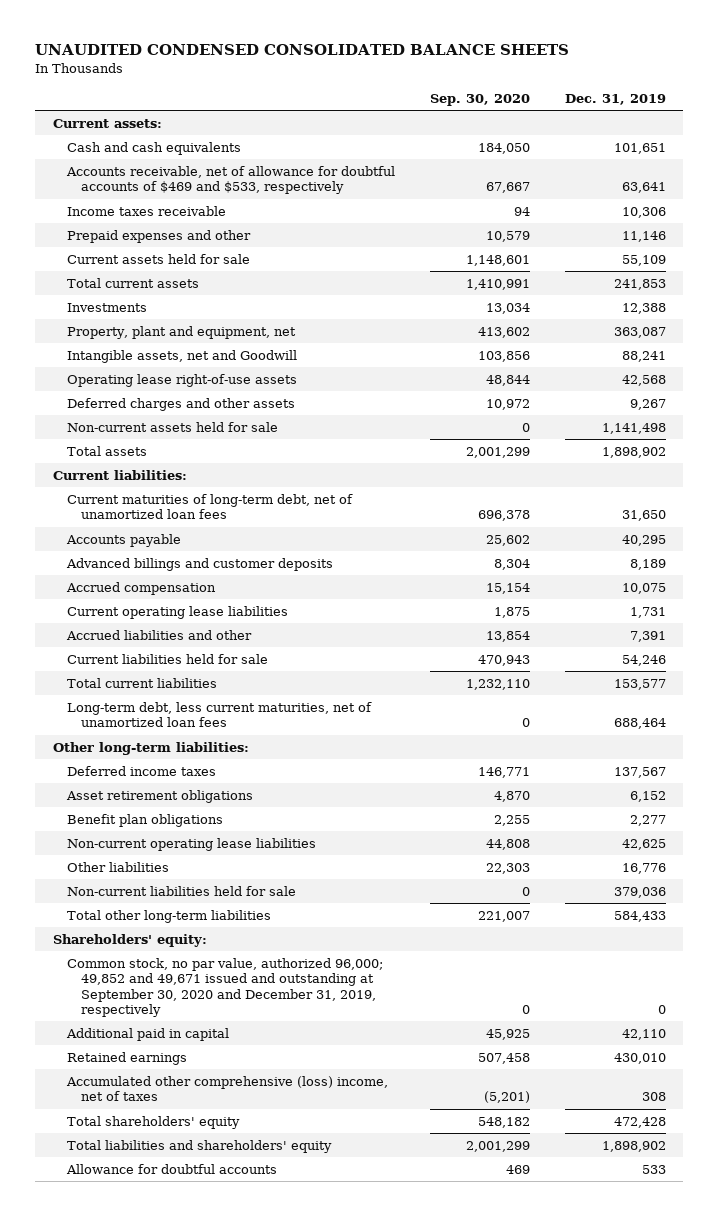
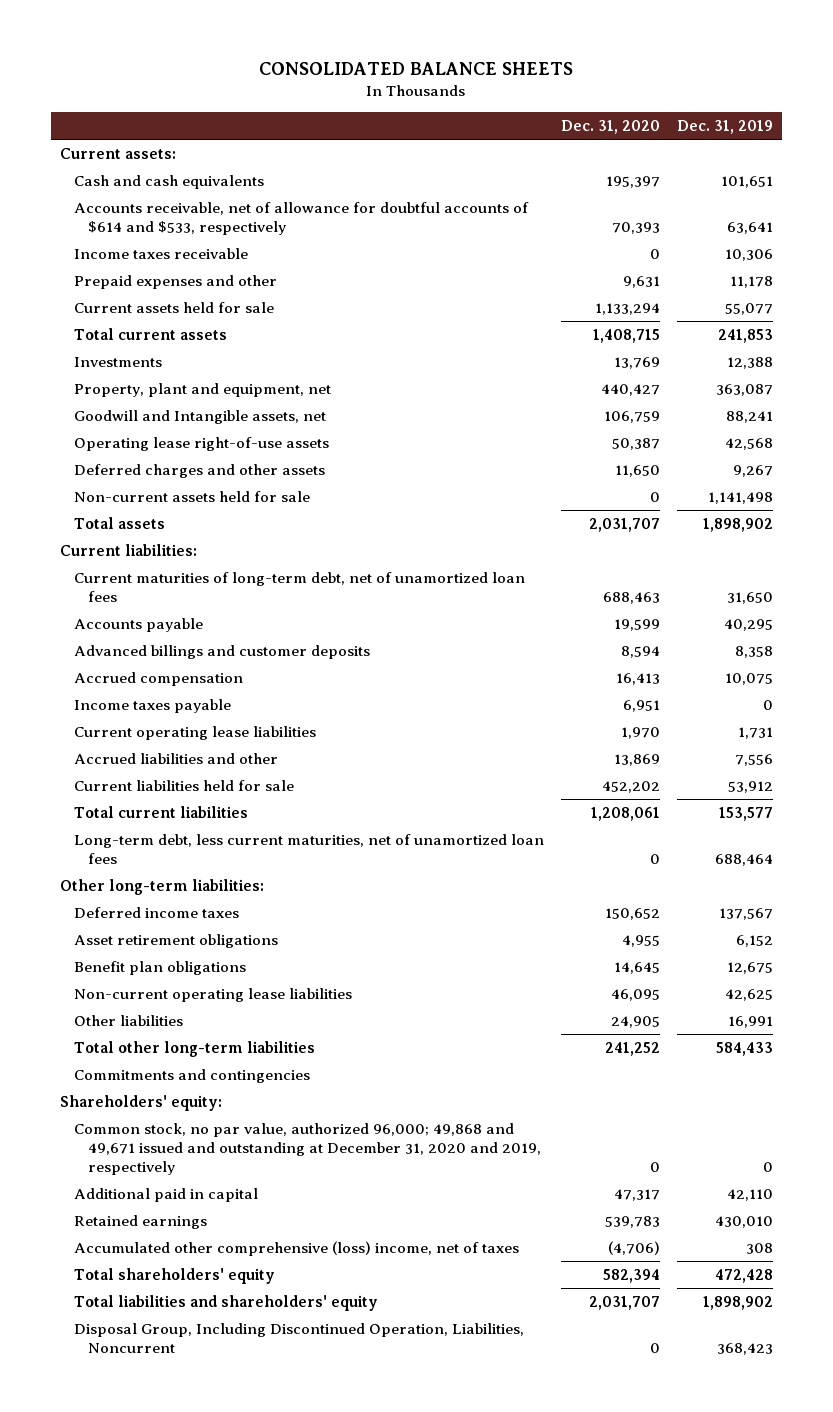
[35,44,570,56] UNAUDITED CONDENSED CONSOLIDATED BALANCE SHEETS -> [259,62,574,76] CONSOLIDATED BALANCE SHEETS
[429,93,530,106] Sep. 30, 2020 -> none
none -> [560,120,660,135] Dec. 31, 2020
[65,165,395,195] Accounts receivable, net of allowance for doubtful accounts of $469 and $533, respectively -> [73,201,529,236] Accounts receivable, net of allowance for doubtful accounts of $614 and $533, respectively
[621,230,666,242] 11,146 -> [730,275,774,288] 11,178
[621,254,666,266] 55,109 -> [725,302,774,315] 55,077
[66,349,297,363] Intangible assets, net and Goodwill -> [73,409,326,424] Goodwill and Intangible assets, net
[629,558,666,570] 8,189 -> [735,645,774,658] 8,358
none -> [73,698,231,713] Income taxes payable
[629,630,666,642] 7,391 -> [735,753,774,766] 7,556
[621,654,666,666] 54,246 -> [728,780,774,793] 53,912
[629,814,666,826] 2,277 -> [727,961,774,974] 12,675
[66,885,296,896] Non-current liabilities held for sale -> none
[621,862,666,874] 16,776 -> [728,1015,774,1028] 16,991
none -> [73,1068,310,1083] Commitments and contingencies
[66,957,383,1017] Common stock, no par value, authorized 96,000; 49,852 and 49,671 issued and outstanding at September 30, 2020 and December 31, 2019, respectively -> [73,1122,541,1176] Common stock, no par value, authorized 96,000; 49,868 and 49,671 issued and outstanding at December 31, 2020 and 2019, respectively
[65,1163,277,1174] Allowance for doubtful accounts -> none
none -> [73,1322,524,1354] Disposal Group, Including Discontinued Operation, Liabilities, Noncurrent

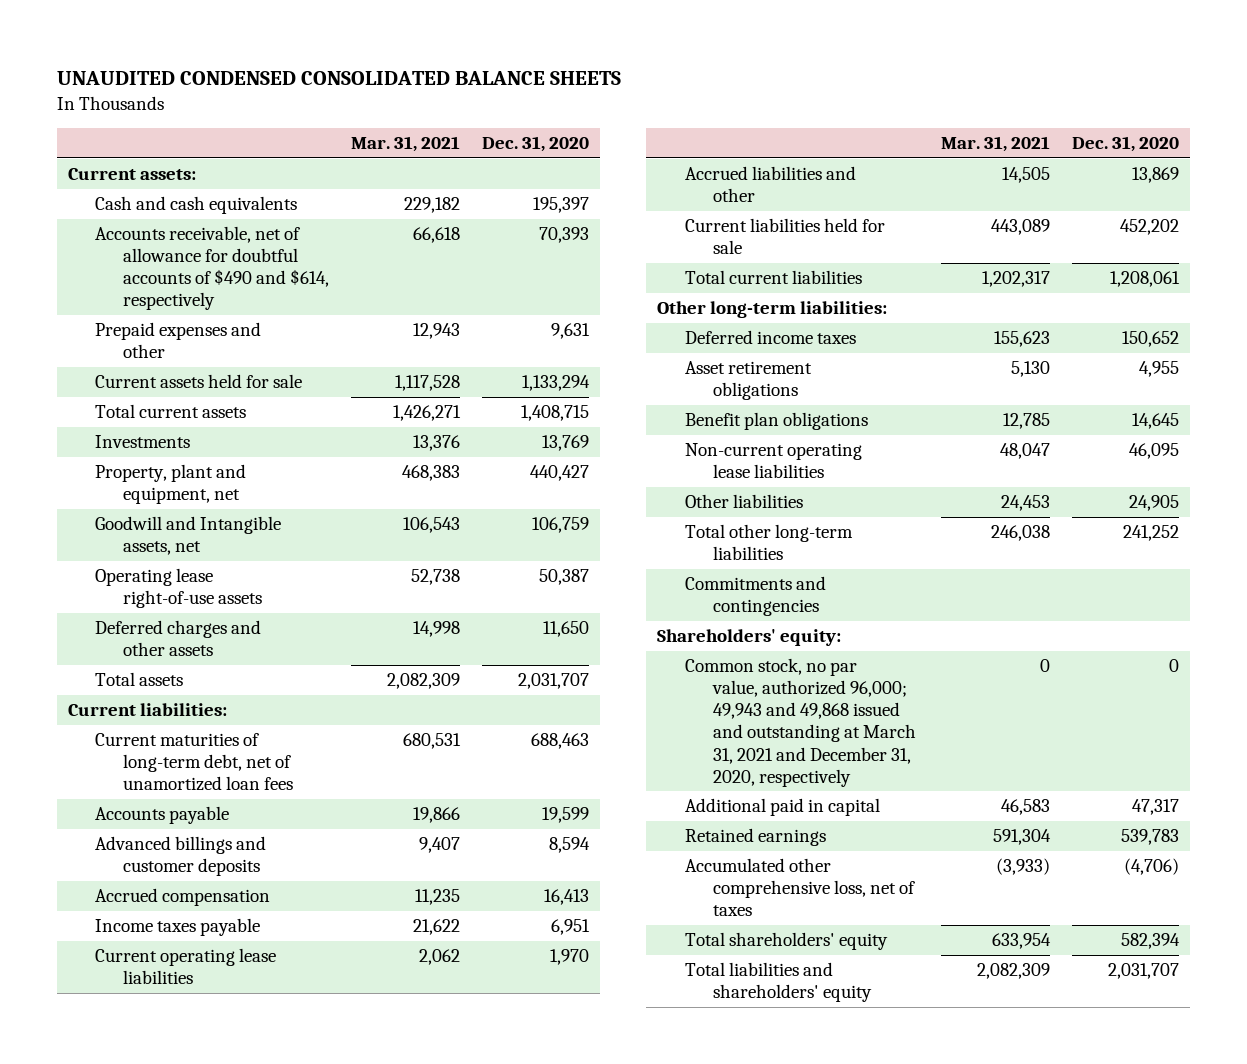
[259,62,574,76] CONSOLIDATED BALANCE SHEETS -> [56,70,621,85] UNAUDITED CONDENSED CONSOLIDATED BALANCE SHEETS
[677,120,774,135] Dec. 31, 2019 -> none
none -> [351,136,461,153] Mar. 31, 2021
[73,247,248,259] Income taxes receivable -> none
[73,201,529,236] Accounts receivable, net of allowance for doubtful accounts of $614 and $533, respectively -> [95,226,330,311] Accounts receivable, net of allowance for doubtful accounts of $490 and $614, respectively
[73,490,310,502] Non-current assets held for sale -> none
[73,833,544,865] Long-term debt, less current maturities, net of unamortized loan fees -> none
[73,1122,541,1176] Common stock, no par value, authorized 96,000; 49,868 and 49,671 issued and outstanding at December 31, 2020 and 2019, respectively -> [685,658,916,787] Common stock, no par value, authorized 96,000; 49,943 and 49,868 issued and outstanding at March 31, 2021 and December 31, 2020, respectively
[73,1240,519,1256] Accumulated other comprehensive (loss) income, net of taxes -> [685,858,915,917] Accumulated other comprehensive loss, net of taxes
[73,1322,524,1354] Disposal Group, Including Discontinued Operation, Liabilities, Noncurrent -> none

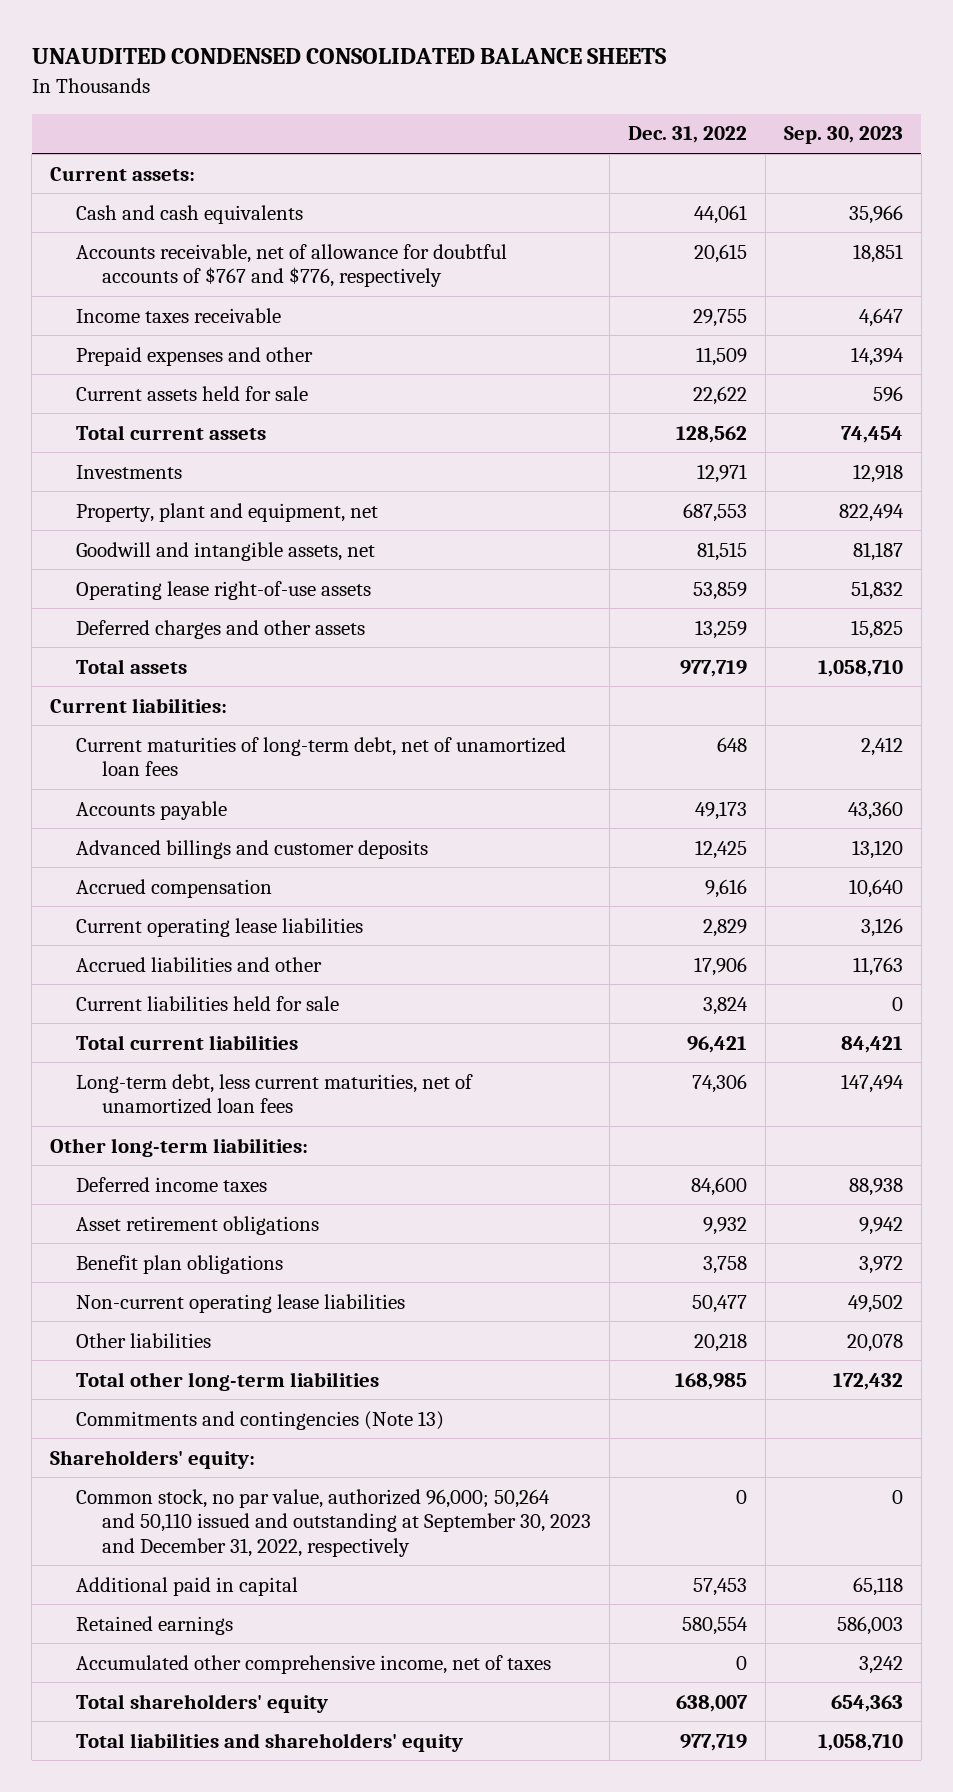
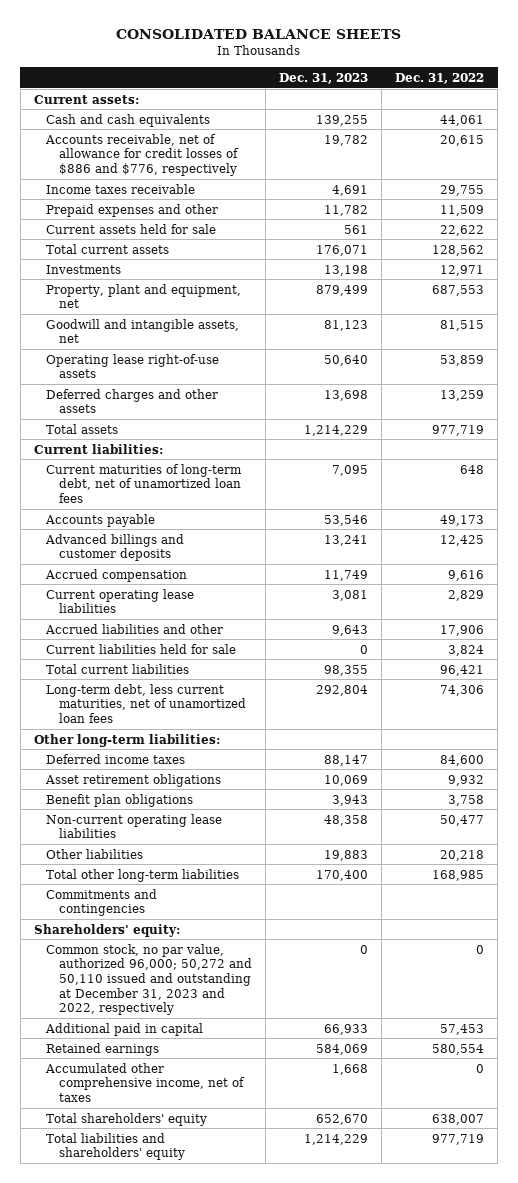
[31,48,666,65] UNAUDITED CONDENSED CONSOLIDATED BALANCE SHEETS -> [115,28,401,39] CONSOLIDATED BALANCE SHEETS
[783,126,903,145] Sep. 30, 2023 -> none
none -> [278,73,368,85] Dec. 31, 2023
[76,243,508,288] Accounts receivable, net of allowance for doubtful accounts of $767 and $776, respectively -> [45,133,239,176] Accounts receivable, net of allowance for credit losses of $886 and $776, respectively
[76,1410,445,1430] Commitments and contingencies (Note 13) -> [46,888,158,917] Commitments and contingencies
[76,1488,592,1557] Common stock, no par value, authorized 96,000; 50,264 and 50,110 issued and outstanding at September 30, 2023 and December 31, 2022, respectively -> [46,943,252,1016] Common stock, no par value, authorized 96,000; 50,272 and 50,110 issued and outstanding at December 31, 2023 and 2022, respectively

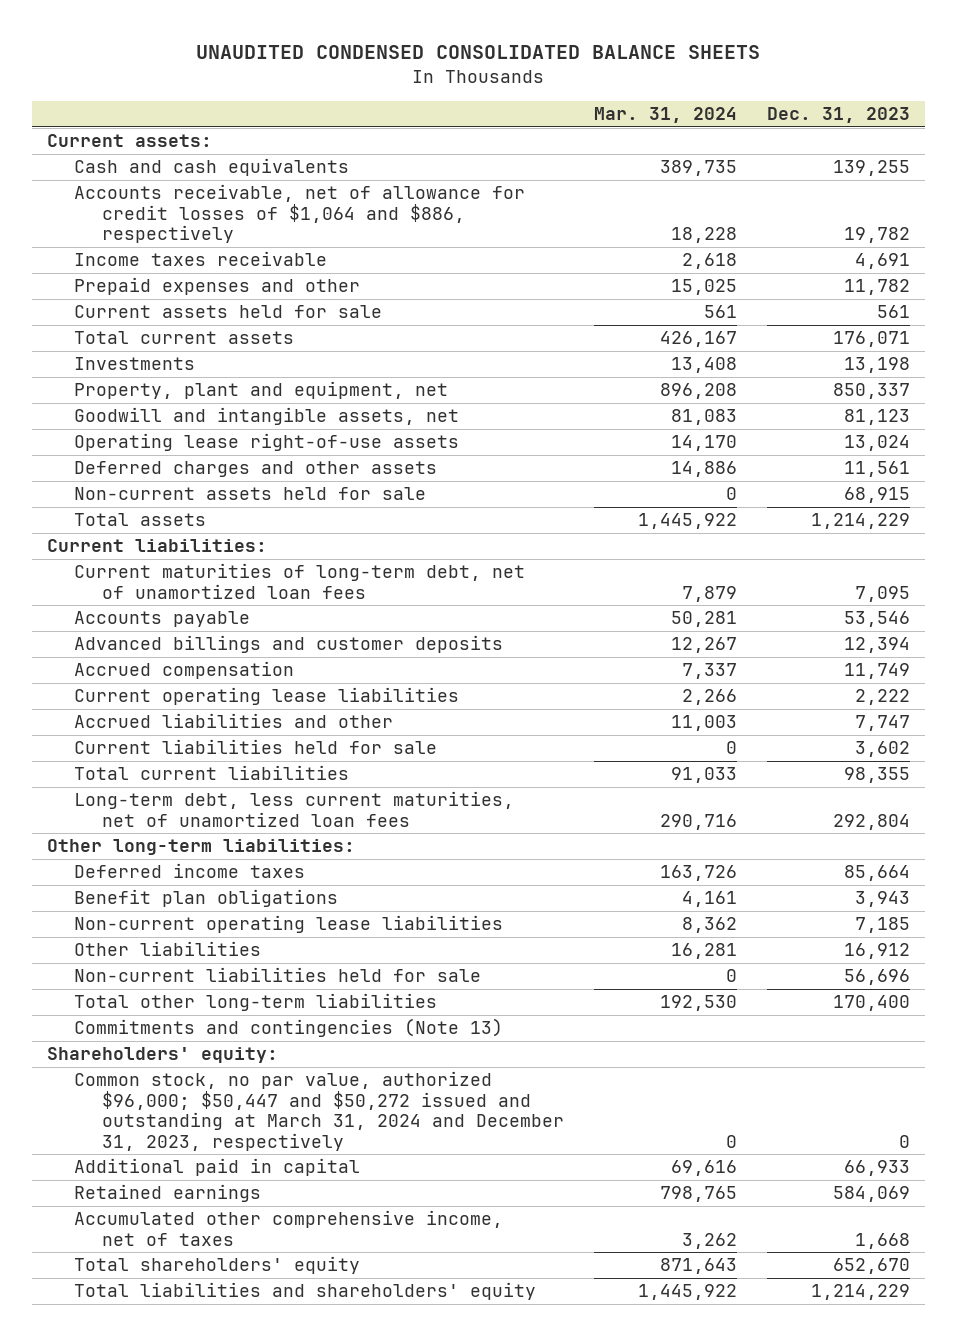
[115,28,401,39] CONSOLIDATED BALANCE SHEETS -> [196,45,761,60] UNAUDITED CONDENSED CONSOLIDATED BALANCE SHEETS
[395,73,485,85] Dec. 31, 2022 -> none
none -> [593,106,737,123] Mar. 31, 2024
[45,133,239,176] Accounts receivable, net of allowance for credit losses of $886 and $776, respectively -> [74,184,526,244] Accounts receivable, net of allowance for credit losses of $1,064 and $886, respectively
[315,284,368,296] 879,499 -> [832,383,910,400] 850,337
[323,354,368,366] 50,640 -> [843,435,910,452] 13,024
[323,389,368,401] 13,698 -> [843,461,910,478] 11,561
none -> [74,487,427,501] Non-current assets held for sale
[323,534,368,546] 13,241 -> [843,637,910,654] 12,394
[331,589,368,601] 3,081 -> [854,689,910,706] 2,222
[331,624,368,636] 9,643 -> [854,715,910,732] 7,747
[359,644,368,654] 0 -> [854,741,910,758] 3,602
[45,773,222,787] Asset retirement obligations -> none
[323,754,368,766] 88,147 -> [843,865,910,882] 85,664
[323,814,368,826] 48,358 -> [854,917,910,934] 7,185
[323,849,368,861] 19,883 -> [843,943,910,960] 16,912
none -> [74,967,482,983] Non-current liabilities held for sale
[46,888,158,917] Commitments and contingencies -> [74,1018,504,1038] Commitments and contingencies (Note 13)
[46,943,252,1016] Common stock, no par value, authorized 96,000; 50,272 and 50,110 issued and outstanding at December 31, 2023 and 2022, respectively -> [74,1071,564,1151] Common stock, no par value, authorized $96,000; $50,447 and $50,272 issued and outstanding at March 31, 2024 and December 31, 2023, respectively

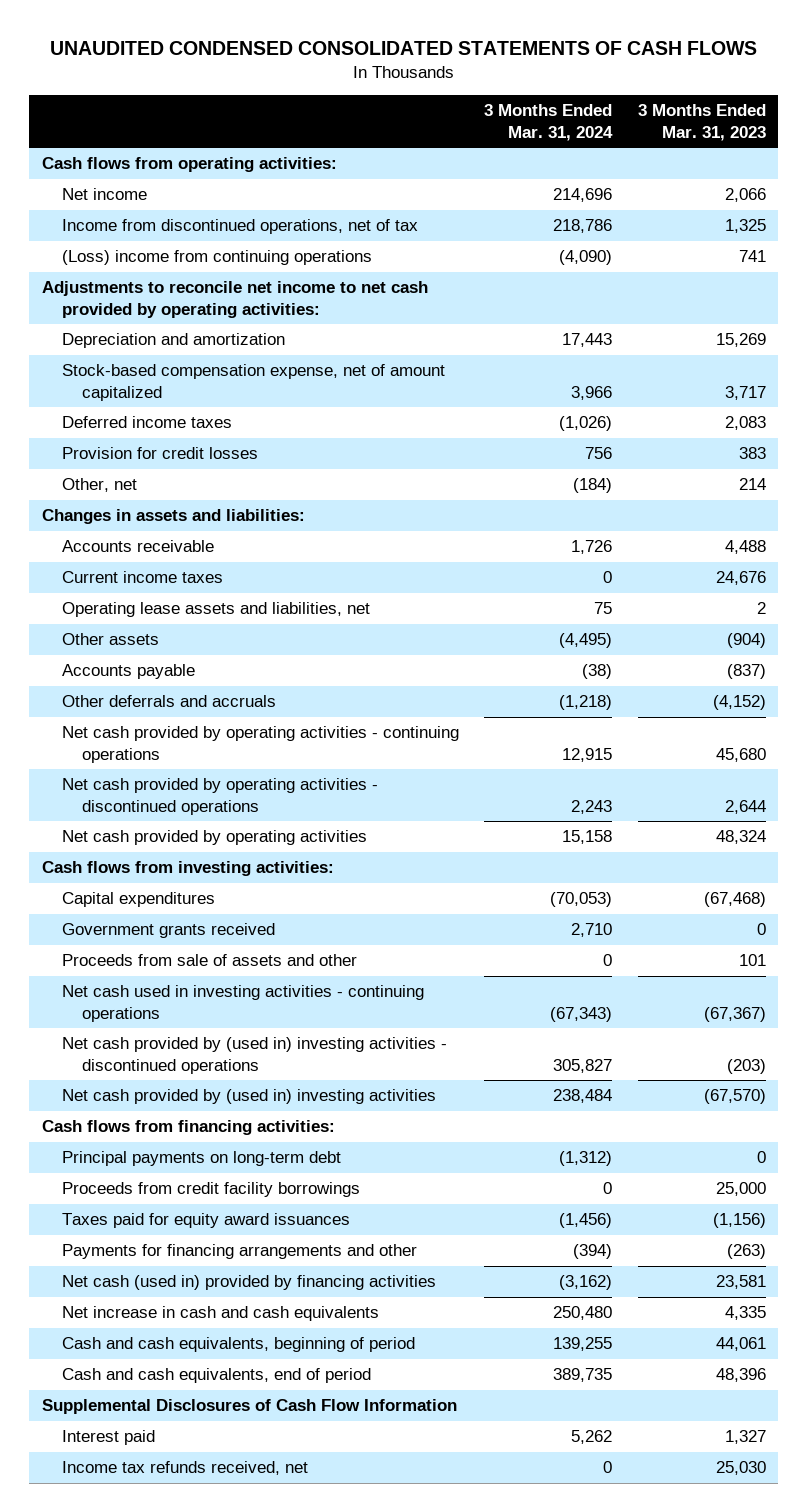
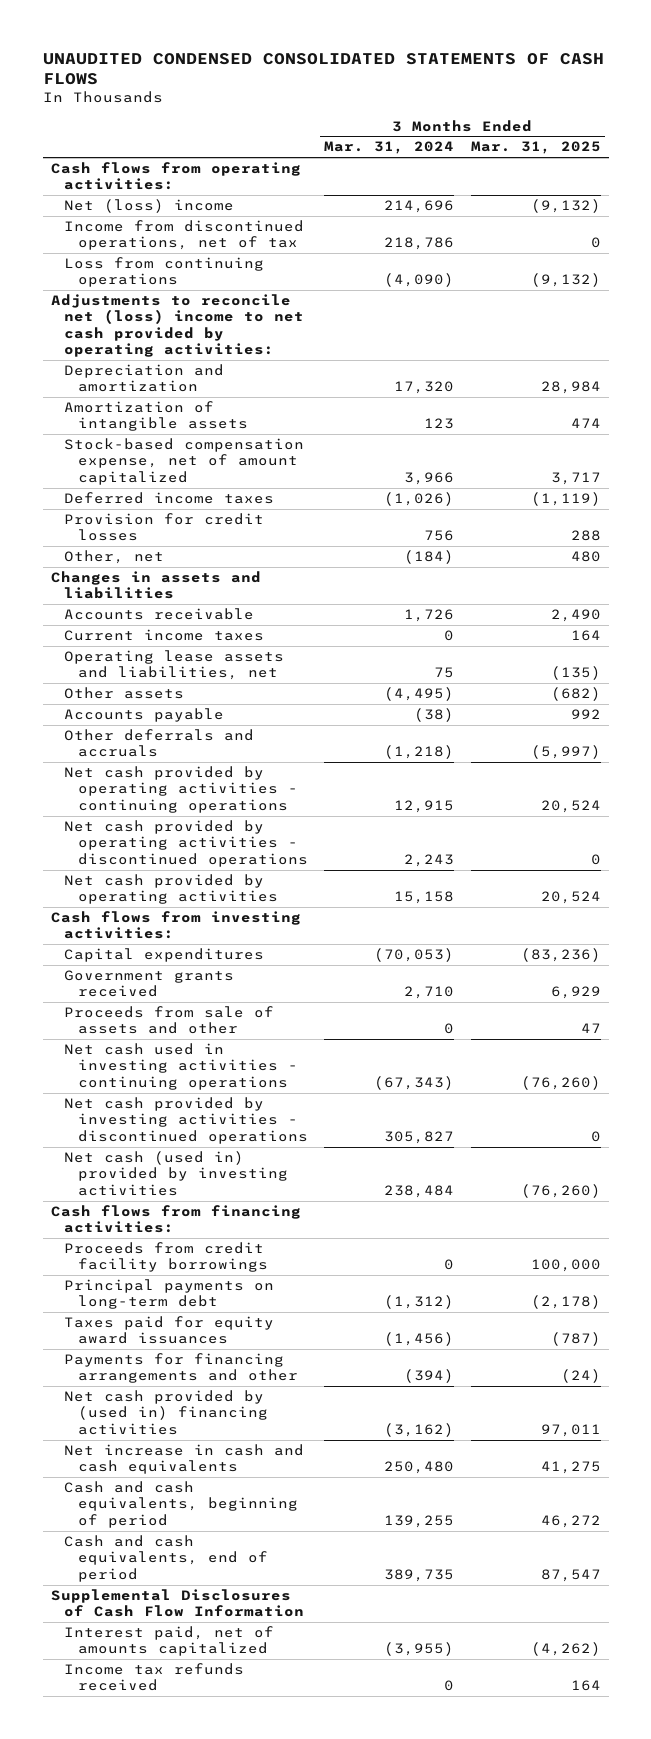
[637,103,766,141] 3 Months Ended Mar. 31, 2023 -> none
none -> [470,141,601,155] Mar. 31, 2025
[61,188,147,201] Net income -> [64,198,235,213] Net (loss) income
[61,250,372,266] (Loss) income from continuing operations -> [64,256,265,288] Loss from continuing operations
[41,281,428,318] Adjustments to reconcile net income to net cash provided by operating activities: -> [50,293,305,358] Adjustments to reconcile net (loss) income to net cash provided by operating activities:
[562,333,613,348] 17,443 -> [394,381,455,395] 17,320
none -> [64,400,249,432] Amortization of intangible assets
[41,509,305,525] Changes in assets and liabilities: -> [50,570,261,600] Changes in assets and liabilities
[61,1037,447,1074] Net cash provided by (used in) investing activities - discontinued operations -> [64,1096,309,1144] Net cash provided by investing activities - discontinued operations
[61,1089,436,1105] Net cash provided by (used in) investing activities -> [64,1150,289,1196] Net cash (used in) provided by investing activities
[61,1151,341,1167] Principal payments on long-term debt -> [64,1278,275,1310] Principal payments on long-term debt
[61,1275,436,1291] Net cash (used in) provided by financing activities -> [64,1389,269,1435] Net cash provided by (used in) financing activities
[61,1430,155,1446] Interest paid -> [64,1625,275,1657] Interest paid, net of amounts capitalized
[571,1430,613,1445] 5,262 -> [384,1642,455,1657] (3,955)
[61,1461,308,1476] Income tax refunds received, net -> [64,1662,245,1692] Income tax refunds received

